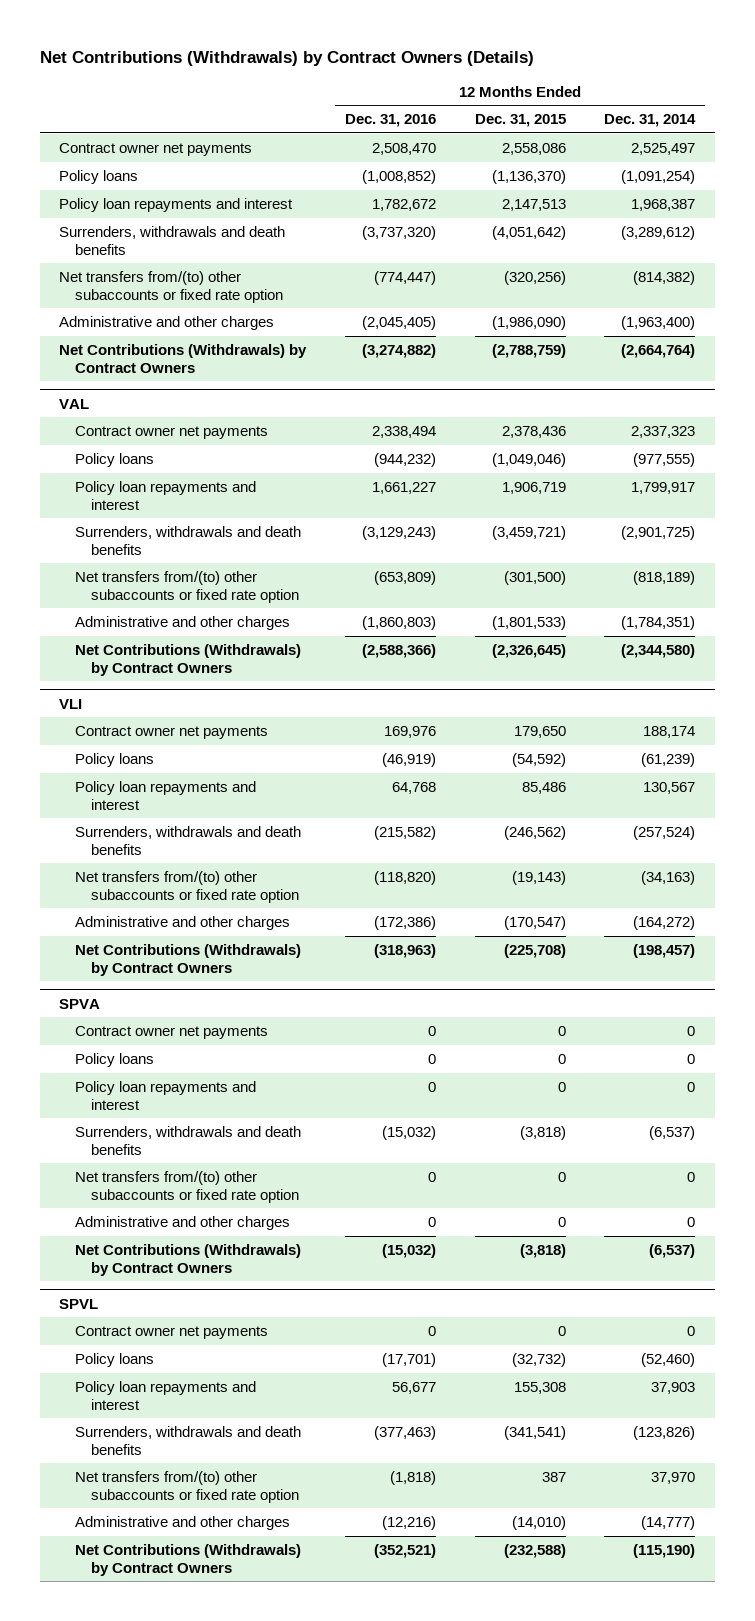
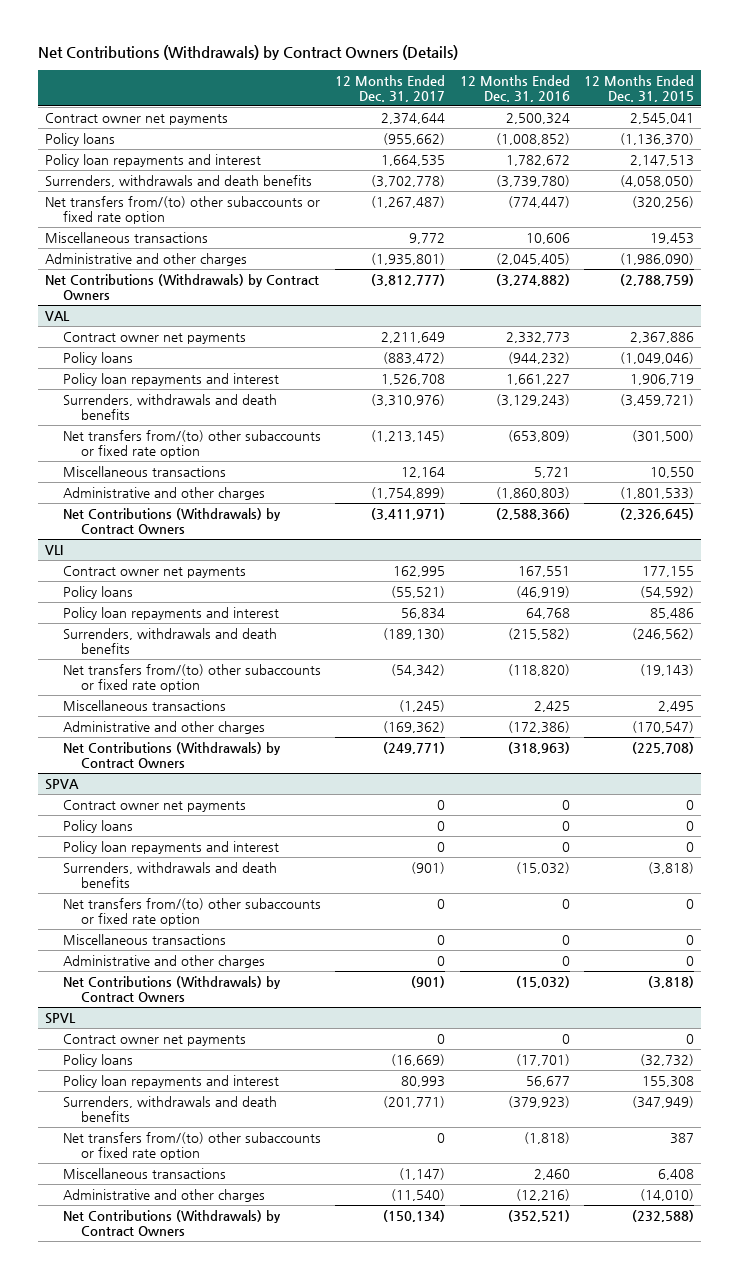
[604,114,697,128] Dec. 31, 2014 -> none
none -> [335,74,446,102] 12 Months Ended Dec. 31, 2017
[371,142,436,155] 2,508,470 -> [505,113,570,125] 2,500,324
[501,142,566,155] 2,558,086 -> [629,113,694,125] 2,545,041
[361,225,436,240] (3,737,320) -> [495,175,570,188] (3,739,780)
[491,225,566,240] (4,051,642) -> [619,175,694,188] (4,058,050)
none -> [44,232,208,244] Miscellaneous transactions
[371,425,436,438] 2,338,494 -> [505,332,570,344] 2,332,773
[501,425,566,438] 2,378,436 -> [629,332,694,344] 2,367,886
none -> [63,466,227,478] Miscellaneous transactions
[383,725,436,738] 169,976 -> [517,566,570,578] 167,551
[513,725,566,738] 179,650 -> [641,566,694,578] 177,155
none -> [63,700,227,712] Miscellaneous transactions
none -> [63,934,227,946] Miscellaneous transactions
[373,1425,436,1440] (377,463) -> [507,1096,570,1109] (379,923)
[503,1425,566,1440] (341,541) -> [631,1096,694,1109] (347,949)
none -> [63,1168,227,1180] Miscellaneous transactions

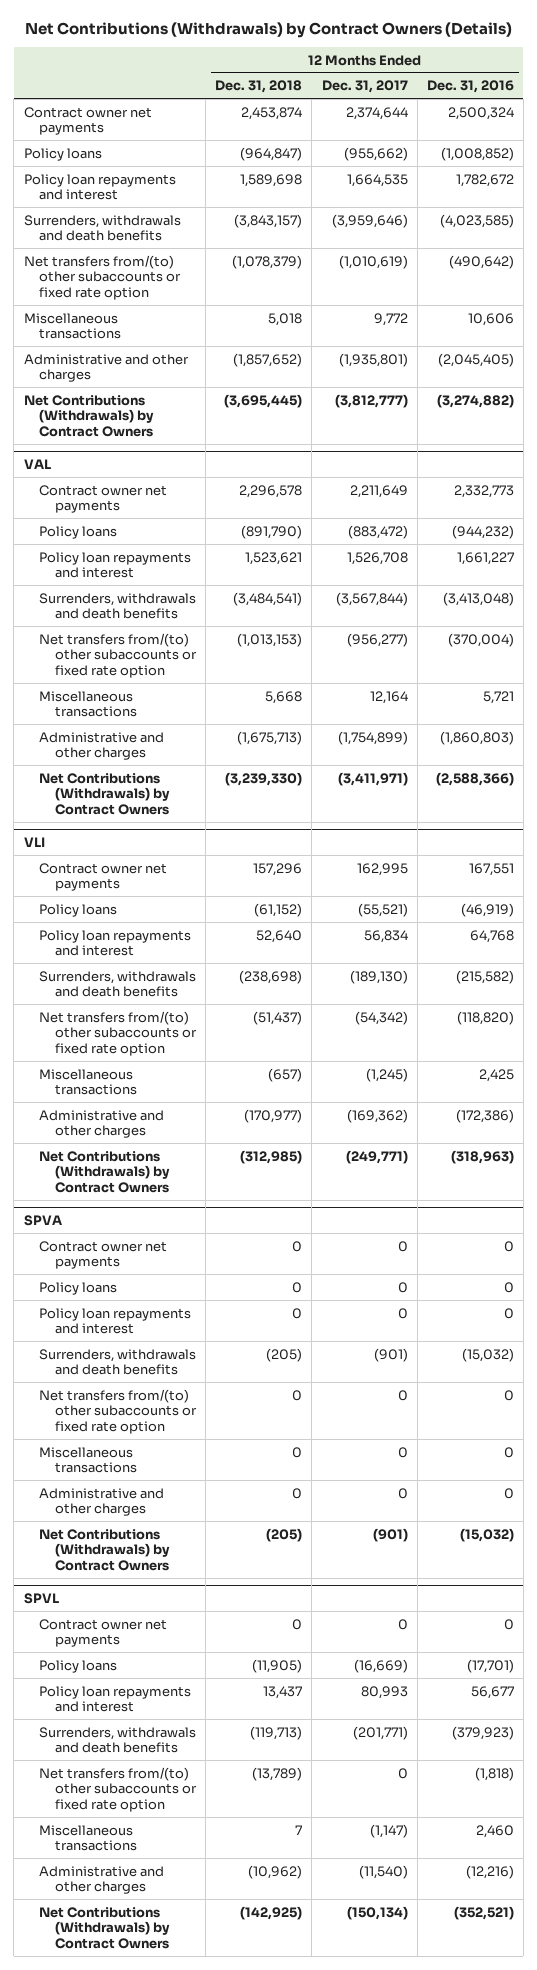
[583,74,694,102] 12 Months Ended Dec. 31, 2015 -> none
none -> [215,80,303,94] Dec. 31, 2018
[371,175,446,188] (3,702,778) -> [331,213,408,228] (3,959,646)
[495,175,570,188] (3,739,780) -> [439,213,514,228] (4,023,585)
[371,196,446,209] (1,267,487) -> [338,254,408,269] (1,010,619)
[507,196,570,209] (774,447) -> [448,254,514,269] (490,642)
[371,394,446,407] (3,310,976) -> [335,591,408,606] (3,567,844)
[495,394,570,407] (3,129,243) -> [442,591,514,606] (3,413,048)
[371,430,446,443] (1,213,145) -> [346,632,408,647] (956,277)
[507,430,570,443] (653,809) -> [447,632,514,647] (370,004)

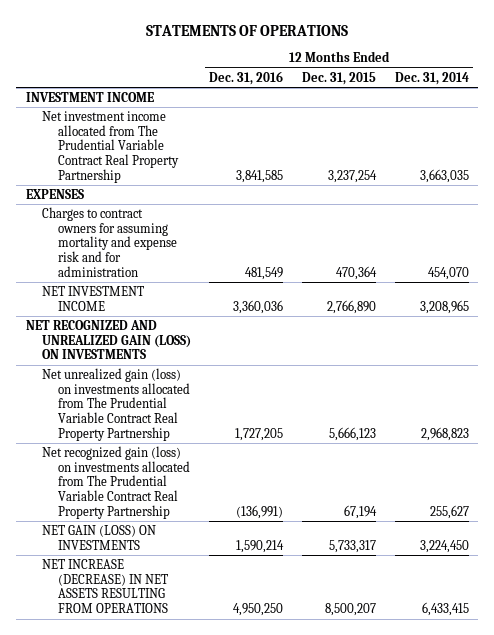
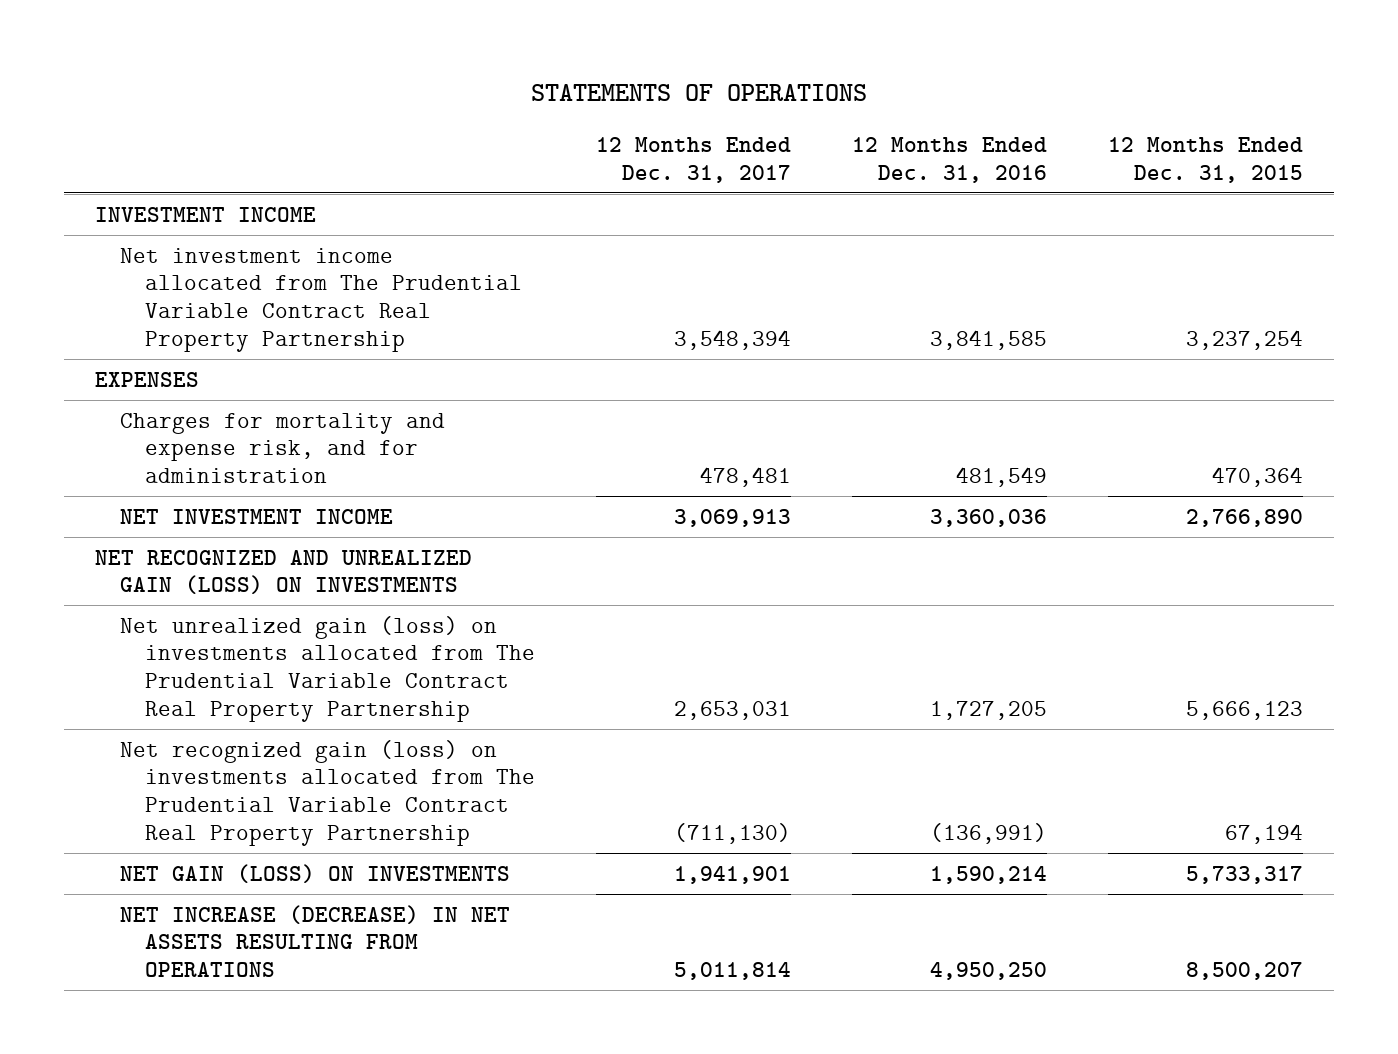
[394,71,469,85] Dec. 31, 2014 -> none
none -> [596,137,792,183] 12 Months Ended Dec. 31, 2017
[41,206,177,277] Charges to contract owners for assuming mortality and expense risk and for administration -> [120,412,446,483] Charges for mortality and expense risk, and for administration

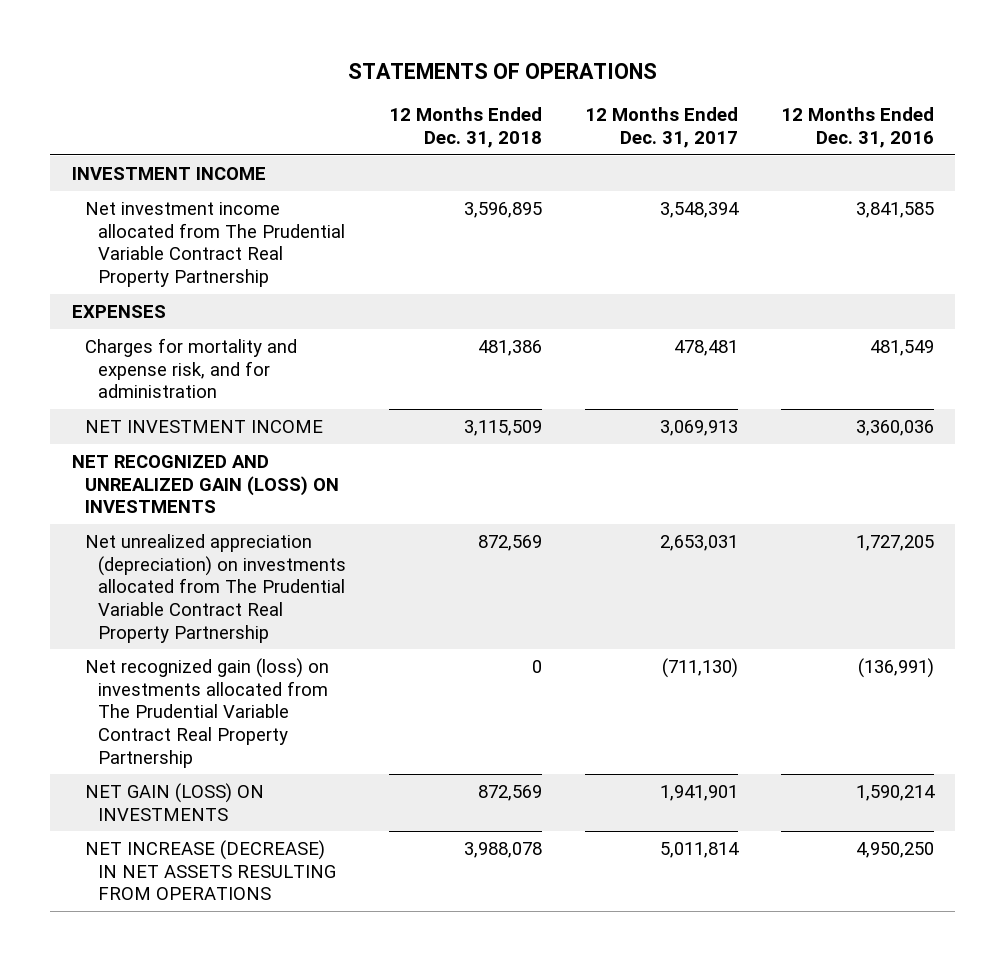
[1108,137,1304,183] 12 Months Ended Dec. 31, 2015 -> none
none -> [388,107,542,149] 12 Months Ended Dec. 31, 2018
[120,615,536,722] Net unrealized gain (loss) on investments allocated from The Prudential Variable Contract Real Property Partnership -> [84,533,346,643] Net unrealized appreciation (depreciation) on investments allocated from The Prudential Variable Contract Real Property Partnership

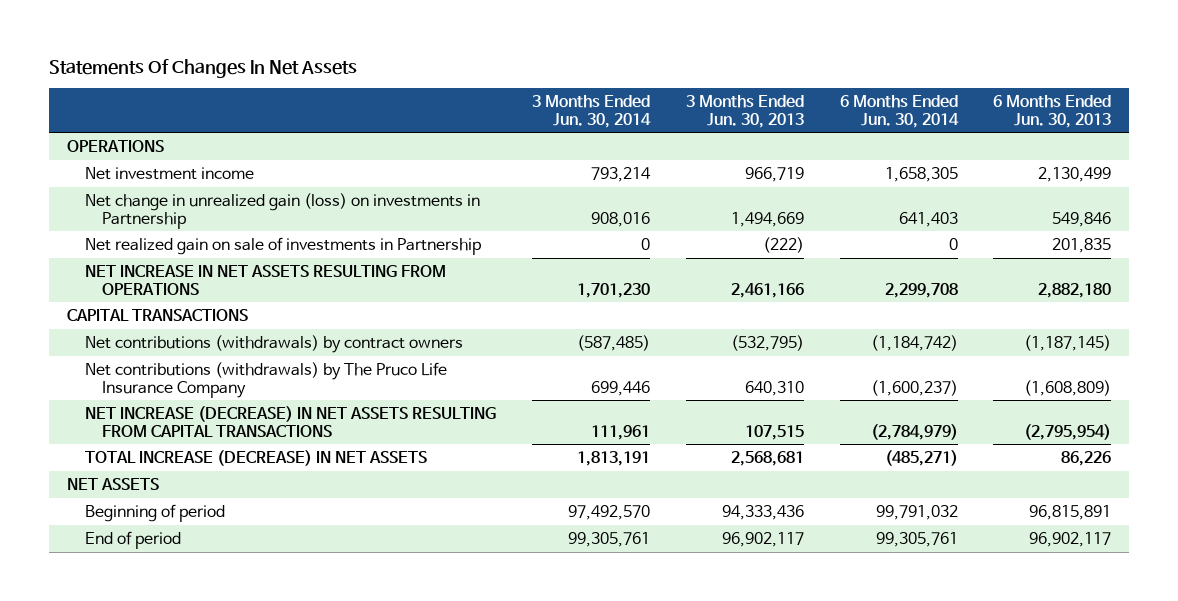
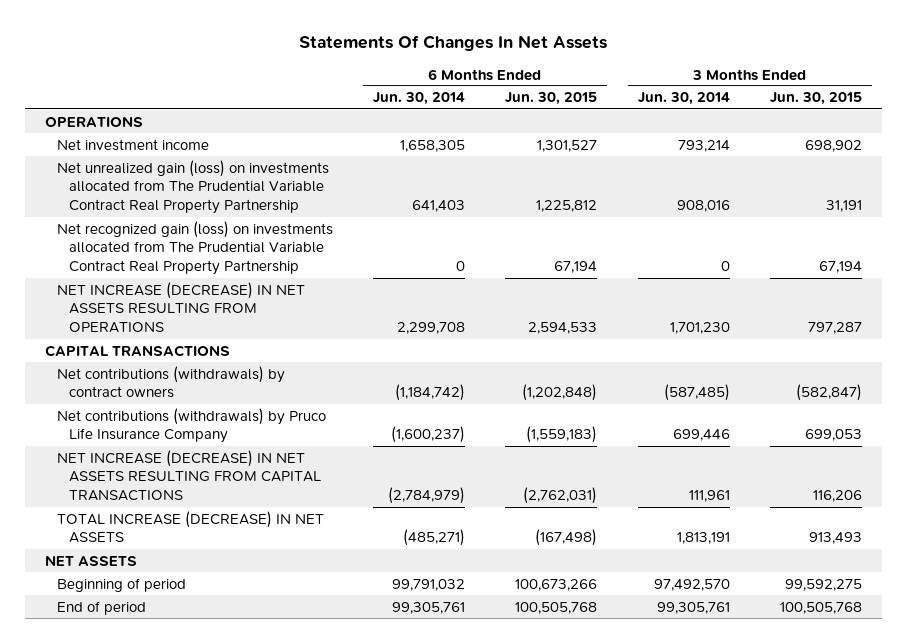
[685,94,804,128] 3 Months Ended Jun. 30, 2013 -> none
[993,94,1112,128] 6 Months Ended Jun. 30, 2013 -> none
none -> [505,92,598,106] Jun. 30, 2015
none -> [769,92,862,106] Jun. 30, 2015
[84,192,480,229] Net change in unrealized gain (loss) on investments in Partnership -> [57,159,330,215] Net unrealized gain (loss) on investments allocated from The Prudential Variable Contract Real Property Partnership
[84,236,481,255] Net realized gain on sale of investments in Partnership -> [57,220,334,276] Net recognized gain (loss) on investments allocated from The Prudential Variable Contract Real Property Partnership
[84,264,446,295] NET INCREASE IN NET ASSETS RESULTING FROM OPERATIONS -> [57,281,306,334] NET INCREASE (DECREASE) IN NET ASSETS RESULTING FROM OPERATIONS
[84,361,447,398] Net contributions (withdrawals) by The Pruco Life Insurance Company -> [57,407,327,444] Net contributions (withdrawals) by Pruco Life Insurance Company

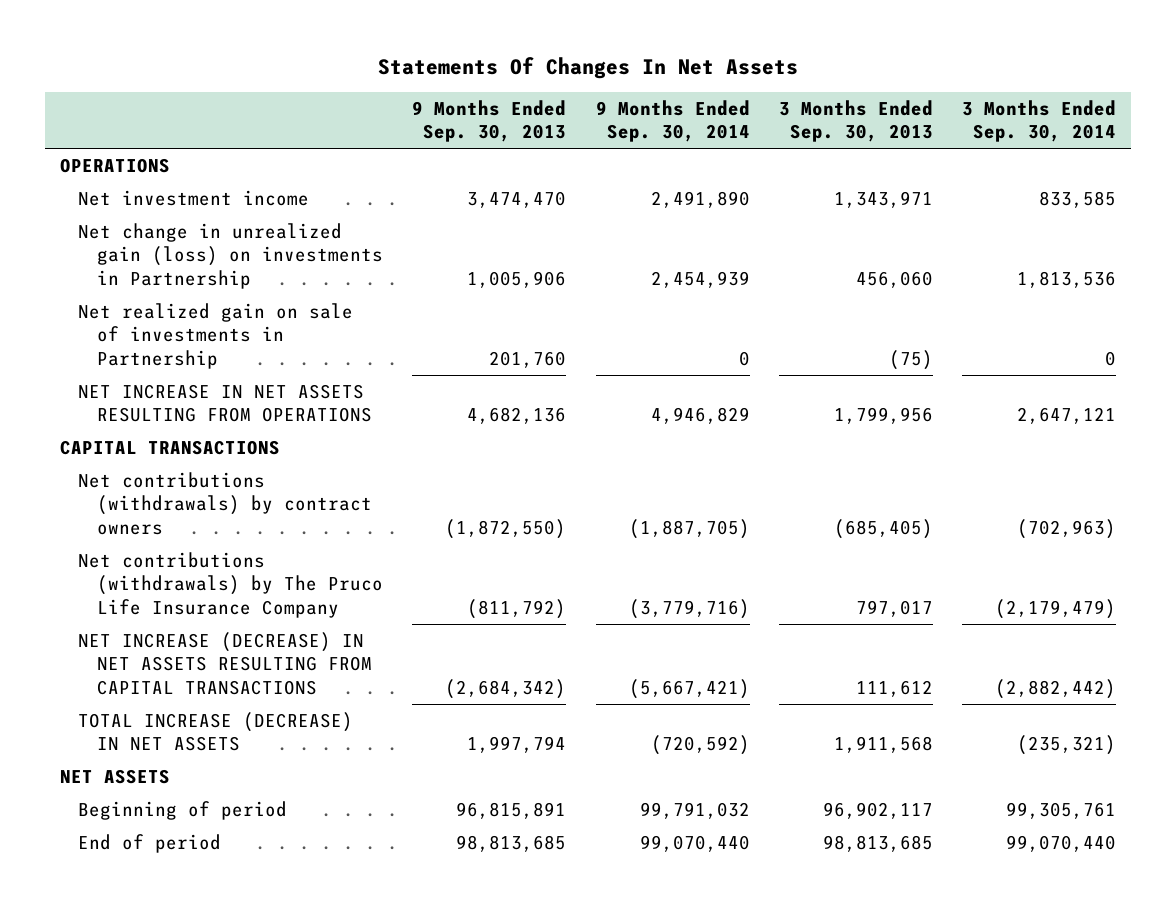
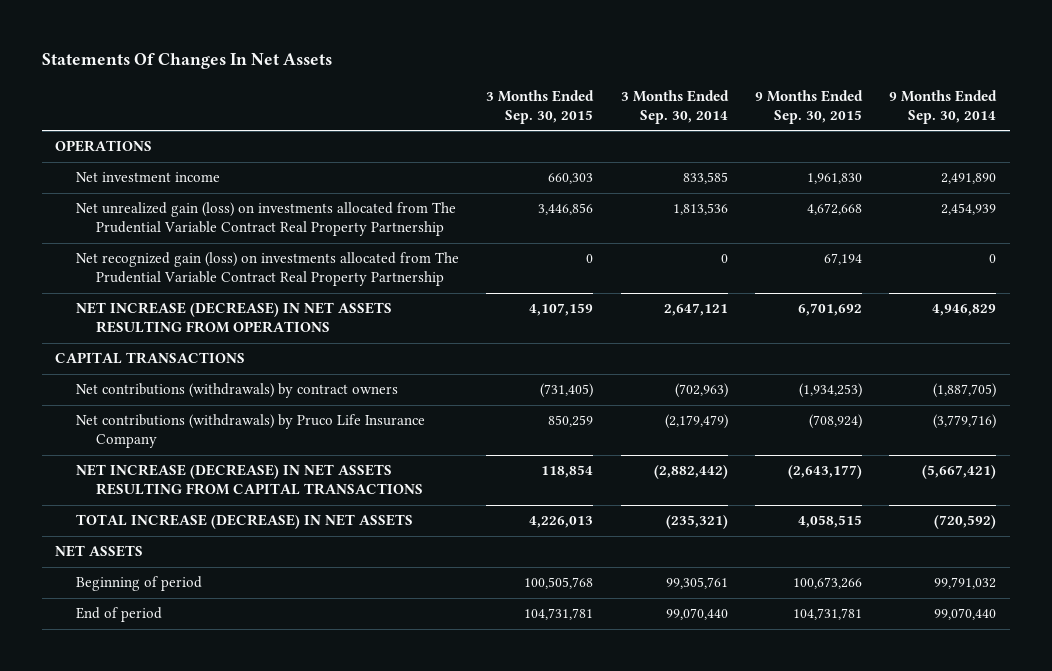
[412,99,567,143] 9 Months Ended Sep. 30, 2013 -> none
[778,99,933,143] 3 Months Ended Sep. 30, 2013 -> none
none -> [486,90,595,124] 3 Months Ended Sep. 30, 2015
none -> [754,90,863,124] 9 Months Ended Sep. 30, 2015
[78,222,383,289] Net change in unrealized gain (loss) on investments in Partnership -> [75,202,456,237] Net unrealized gain (loss) on investments allocated from The Prudential Variable Contract Real Property Partnership
[78,302,354,369] Net realized gain on sale of investments in Partnership -> [75,252,459,287] Net recognized gain (loss) on investments allocated from The Prudential Variable Contract Real Property Partnership
[78,383,372,423] NET INCREASE IN NET ASSETS RESULTING FROM OPERATIONS -> [75,302,392,334] NET INCREASE (DECREASE) IN NET ASSETS RESULTING FROM OPERATIONS
[78,551,383,618] Net contributions (withdrawals) by The Pruco Life Insurance Company -> [75,414,425,449] Net contributions (withdrawals) by Pruco Life Insurance Company

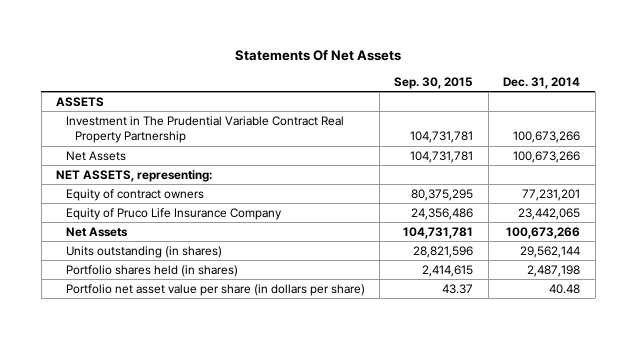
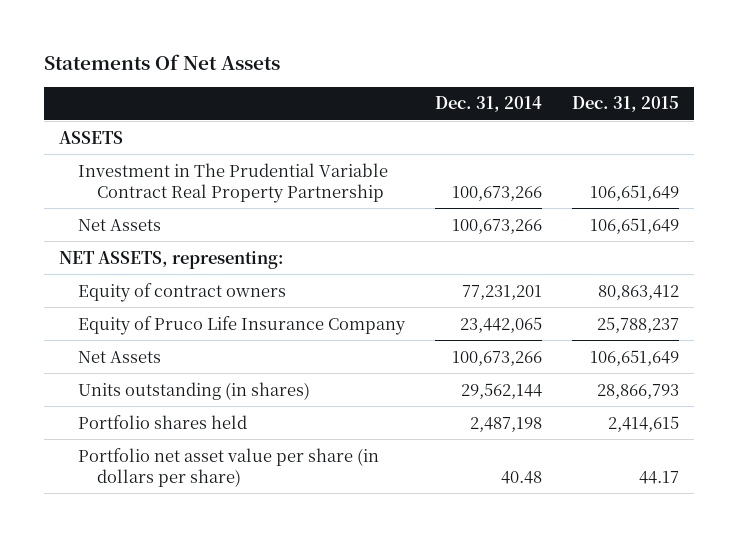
[394,76,474,89] Sep. 30, 2015 -> none
none -> [572,96,680,113] Dec. 31, 2015
[65,264,238,277] Portfolio shares held (in shares) -> [78,414,248,429] Portfolio shares held

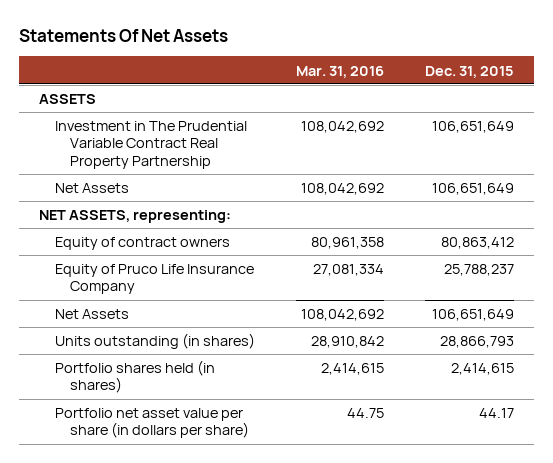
[435,96,543,113] Dec. 31, 2014 -> none
none -> [295,65,384,78] Mar. 31, 2016
[78,414,248,429] Portfolio shares held -> [54,360,215,394] Portfolio shares held (in shares)

